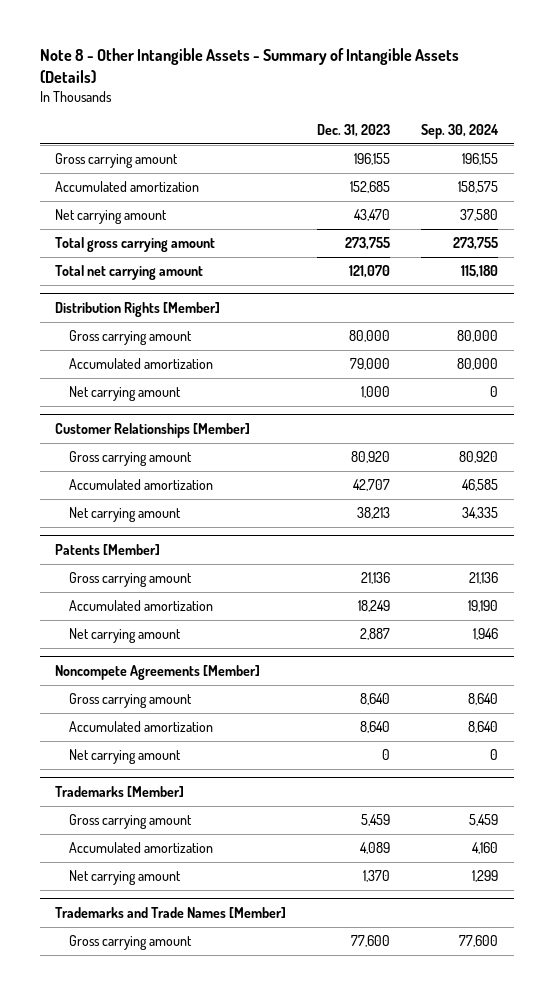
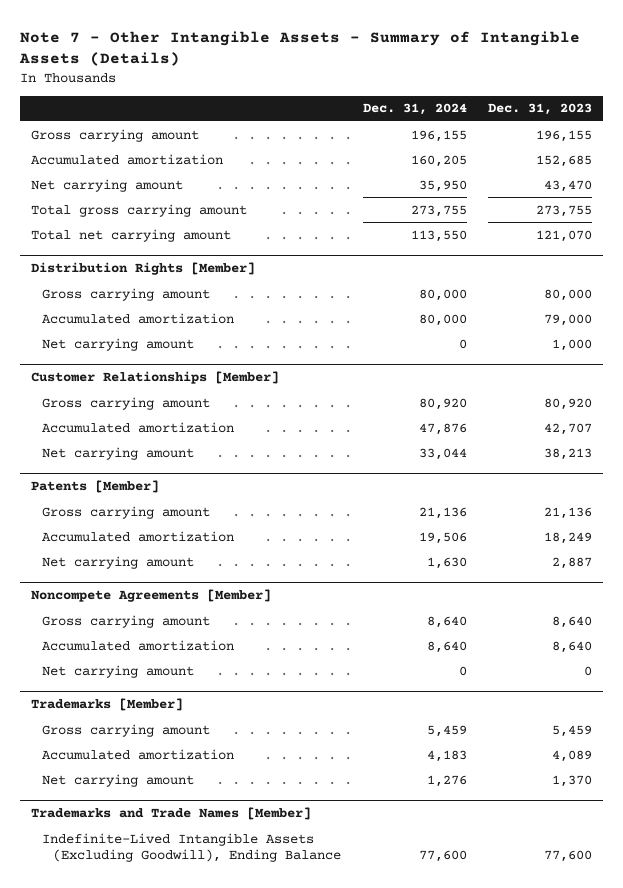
[39,48,459,83] Note 8 - Other Intangible Assets - Summary of Intangible Assets (Details) -> [19,30,581,67] Note 7 - Other Intangible Assets - Summary of Intangible Assets (Details)
[421,123,500,139] Sep. 30, 2024 -> none
none -> [362,103,467,116] Dec. 31, 2024
[68,935,192,951] Gross carrying amount -> [42,832,342,863] Indefinite-Lived Intangible Assets (Excluding Goodwill), Ending Balance

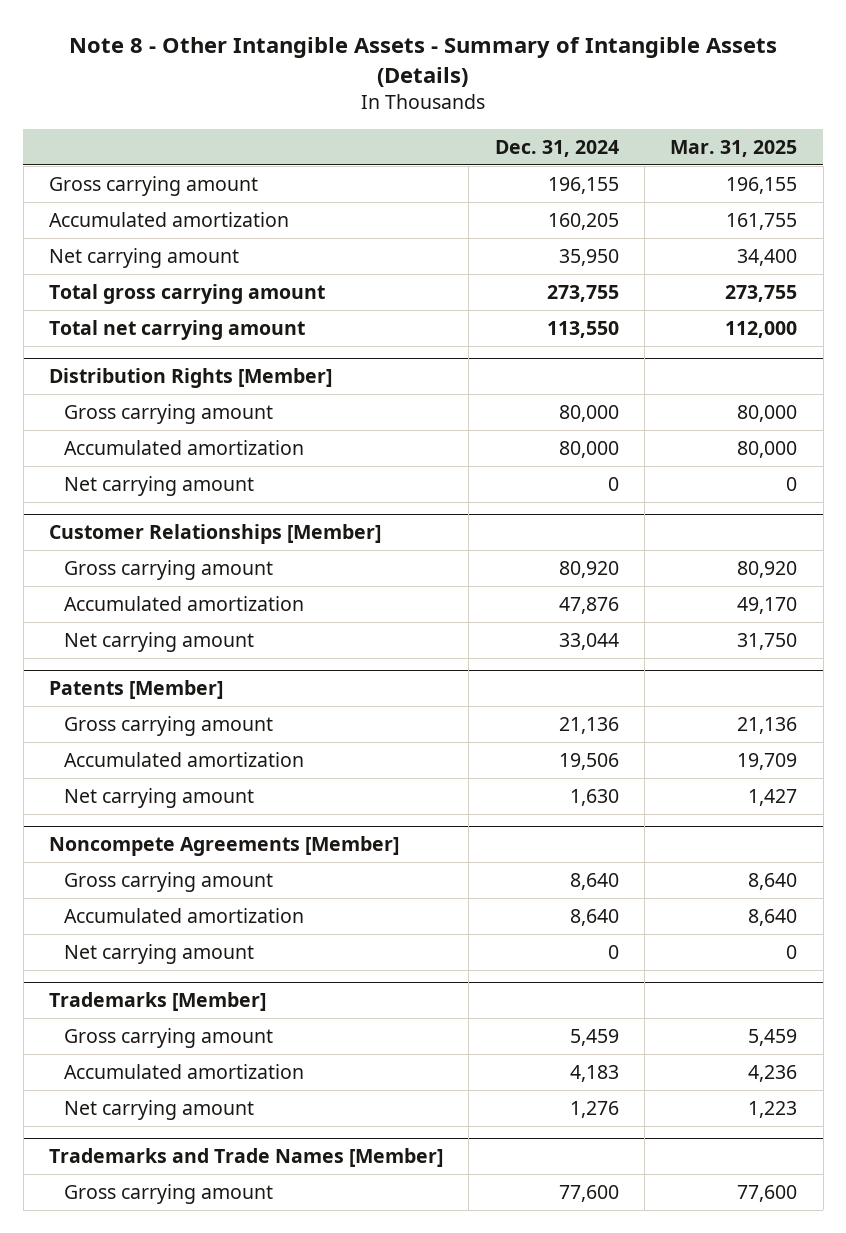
[19,30,581,67] Note 7 - Other Intangible Assets - Summary of Intangible Assets (Details) -> [69,37,778,88] Note 8 - Other Intangible Assets - Summary of Intangible Assets (Details)
[488,103,593,116] Dec. 31, 2023 -> none
none -> [670,139,798,157] Mar. 31, 2025
[42,832,342,863] Indefinite-Lived Intangible Assets (Excluding Goodwill), Ending Balance -> [64,1183,274,1204] Gross carrying amount

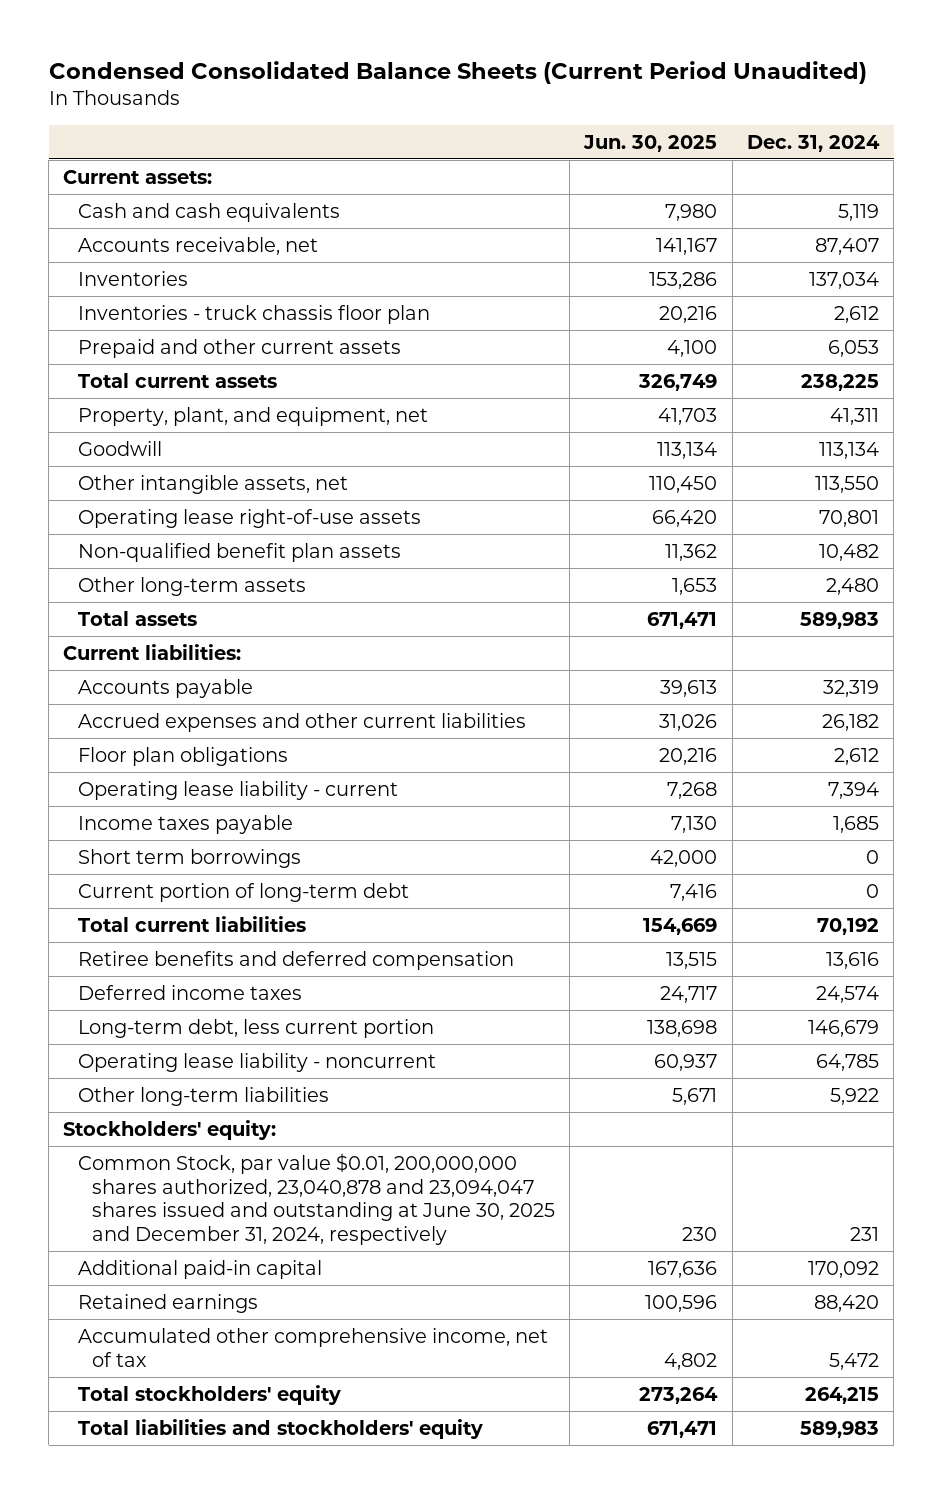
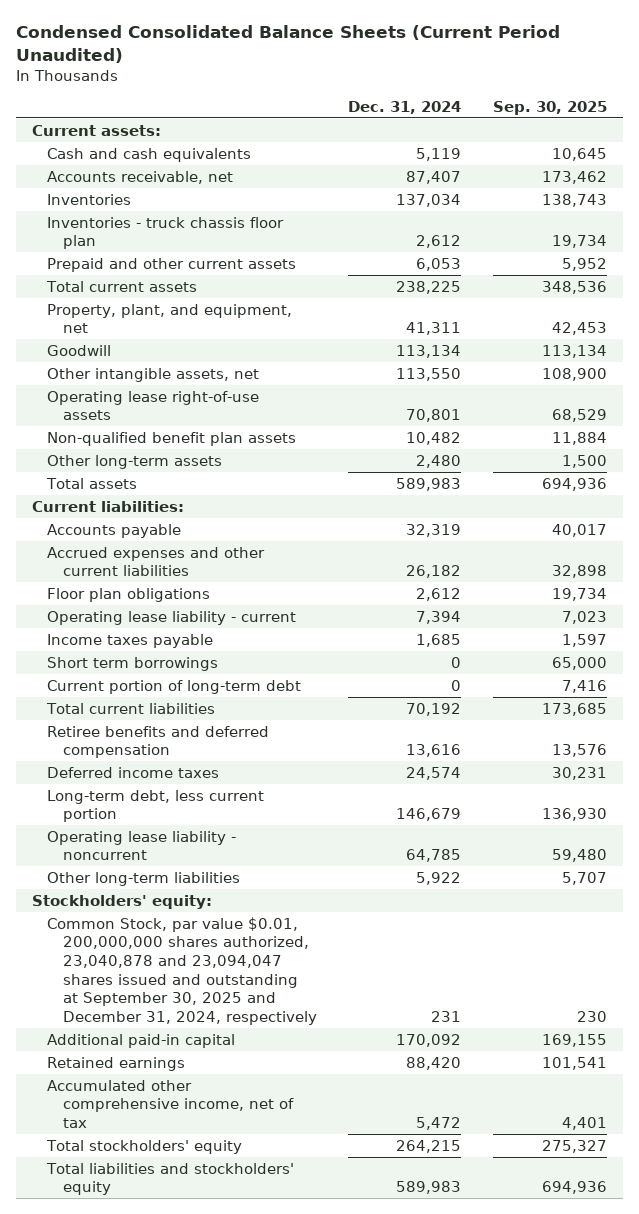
[583,134,718,152] Jun. 30, 2025 -> none
none -> [492,100,607,115] Sep. 30, 2025
[77,1152,555,1246] Common Stock, par value $0.01, 200,000,000 shares authorized, 23,040,878 and 23,094,047 shares issued and outstanding at June 30, 2025 and December 31, 2024, respectively -> [47,916,317,1025] Common Stock, par value $0.01, 200,000,000 shares authorized, 23,040,878 and 23,094,047 shares issued and outstanding at September 30, 2025 and December 31, 2024, respectively

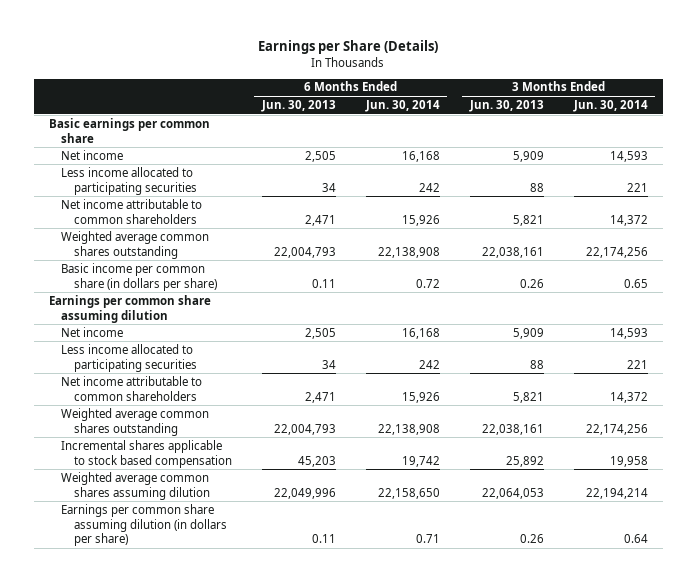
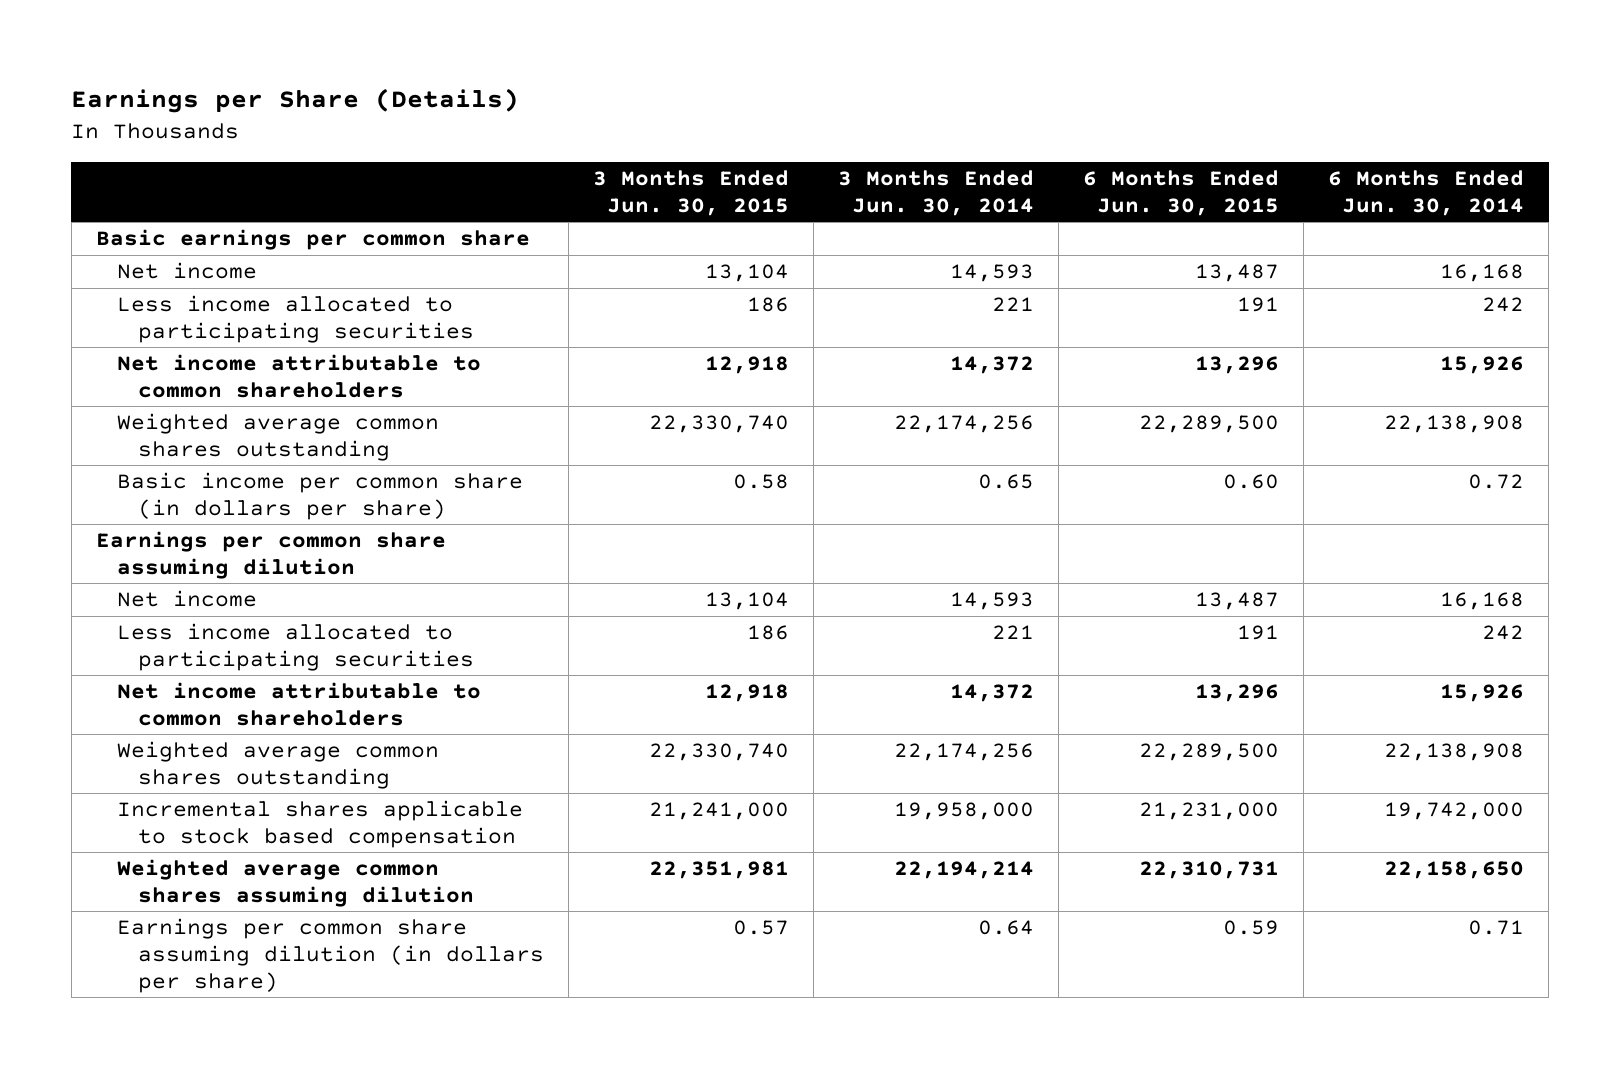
[260,99,336,112] Jun. 30, 2013 -> none
[468,99,544,112] Jun. 30, 2013 -> none
none -> [592,169,789,216] 3 Months Ended Jun. 30, 2015
none -> [1083,169,1280,216] 6 Months Ended Jun. 30, 2015
[401,455,440,467] 19,742 -> [1384,802,1525,821] 19,742,000
[609,455,648,467] 19,958 -> [894,802,1035,821] 19,958,000

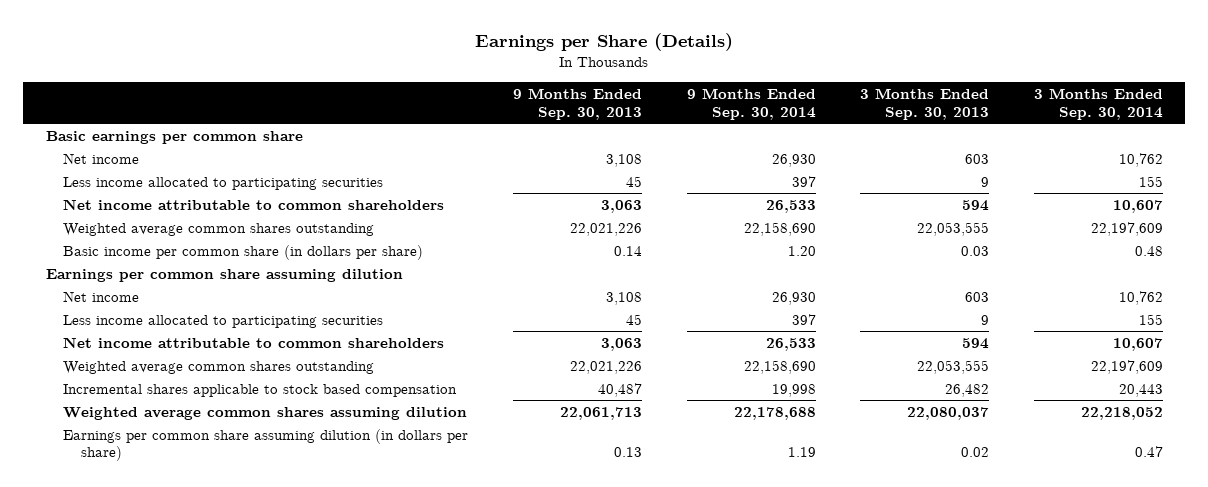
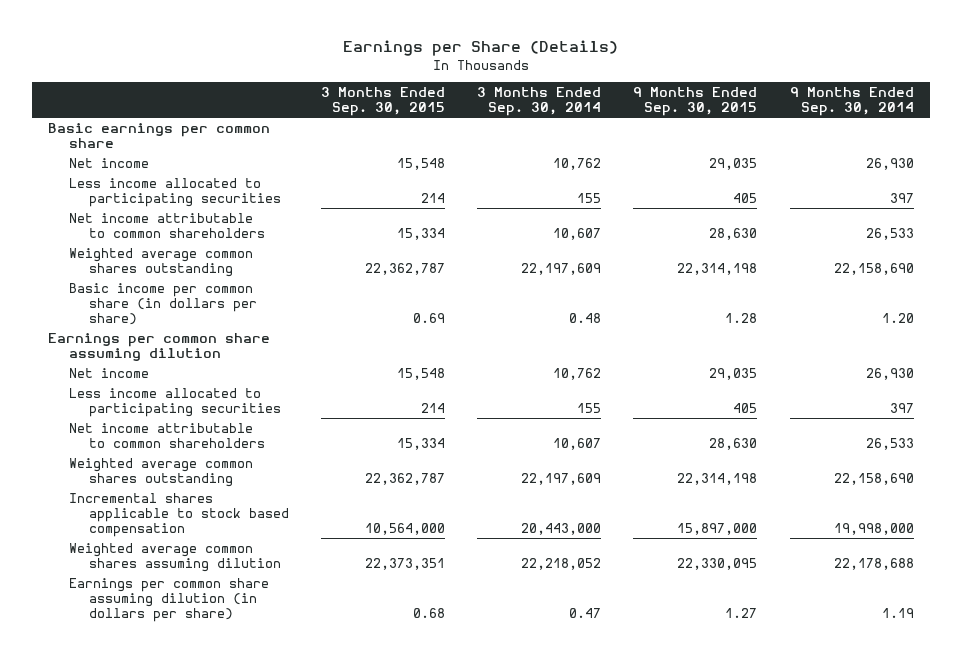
[513,88,643,120] 9 Months Ended Sep. 30, 2013 -> none
[860,88,990,120] 3 Months Ended Sep. 30, 2013 -> none
none -> [321,87,446,117] 3 Months Ended Sep. 30, 2015
none -> [633,87,758,117] 9 Months Ended Sep. 30, 2015
[771,383,816,397] 19,998 -> [833,522,914,535] 19,998,000
[1118,383,1163,397] 20,443 -> [521,522,602,535] 20,443,000

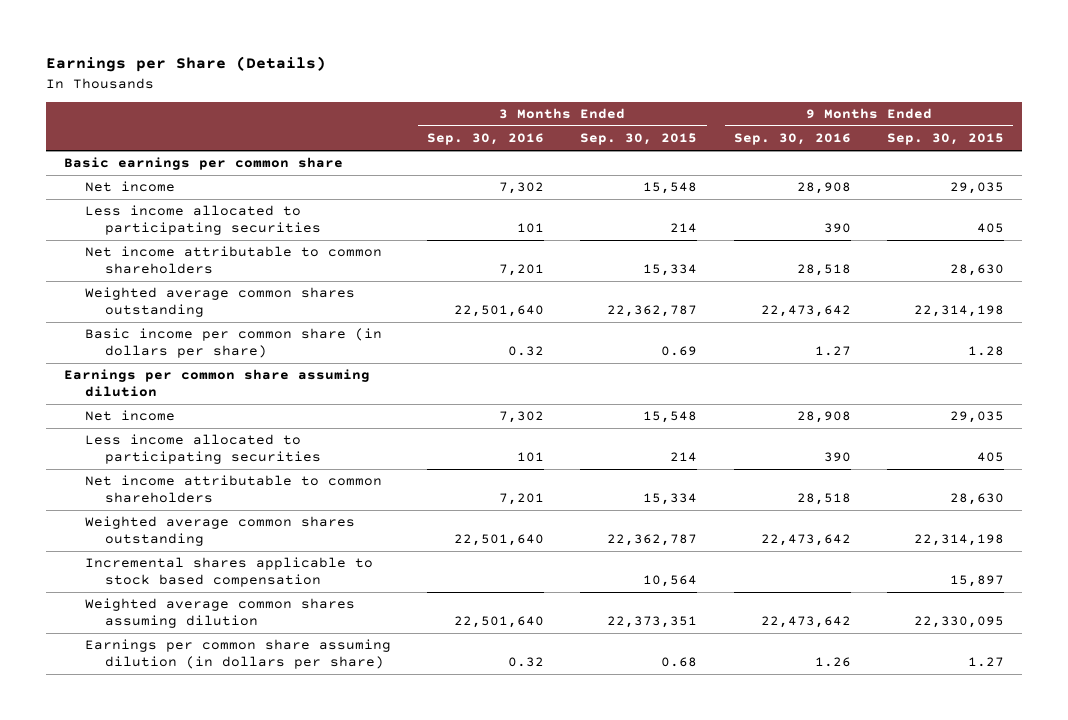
[477,87,602,117] 3 Months Ended Sep. 30, 2014 -> none
[789,87,914,117] 9 Months Ended Sep. 30, 2014 -> none
none -> [427,133,545,146] Sep. 30, 2016
none -> [733,133,851,146] Sep. 30, 2016
[365,522,446,535] 10,564,000 -> [643,575,698,588] 10,564
[677,522,758,535] 15,897,000 -> [950,575,1005,588] 15,897

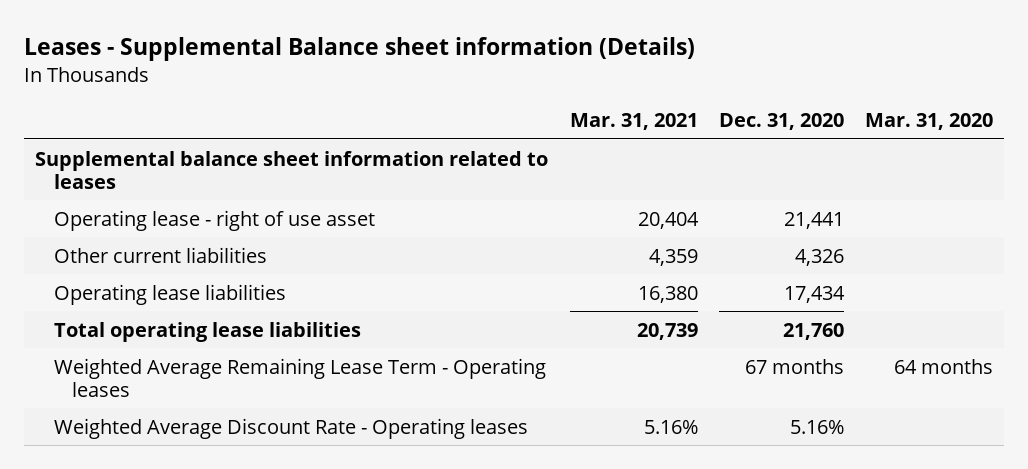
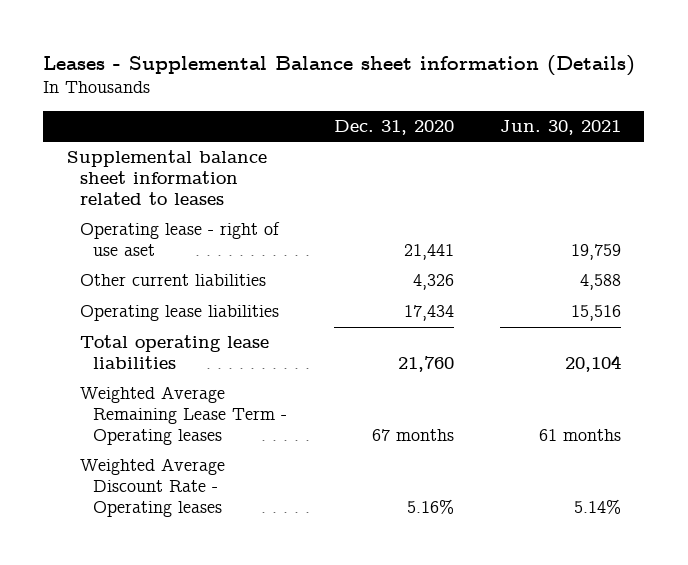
[569,113,698,131] Mar. 31, 2021 -> none
[865,113,994,131] Mar. 31, 2020 -> none
none -> [500,120,622,136] Jun. 30, 2021
[53,209,375,231] Operating lease - right of use asset -> [79,222,280,256] Operating lease - right of use aset

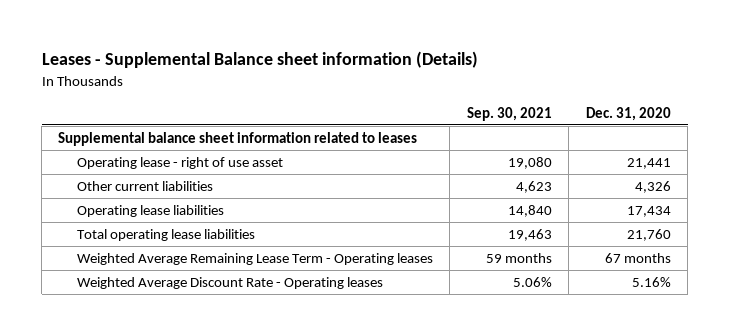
[500,120,622,136] Jun. 30, 2021 -> none
none -> [466,106,552,121] Sep. 30, 2021
[79,222,280,256] Operating lease - right of use aset -> [76,156,283,169] Operating lease - right of use asset

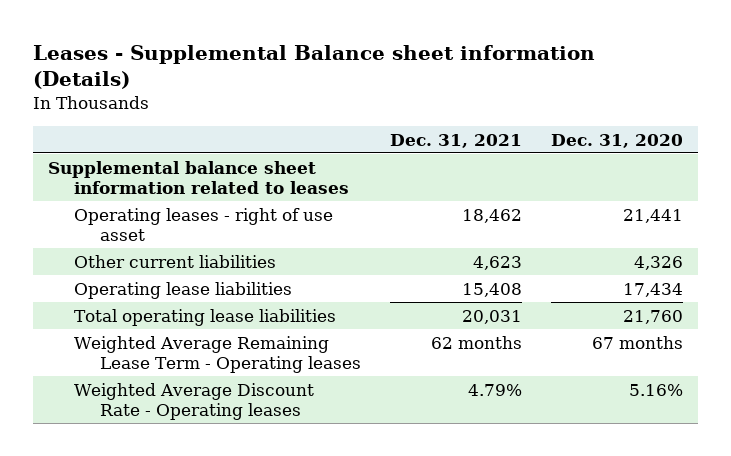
[466,106,552,121] Sep. 30, 2021 -> none
none -> [390,133,523,148] Dec. 31, 2021
[76,156,283,169] Operating lease - right of use asset -> [74,207,334,242] Operating leases - right of use asset

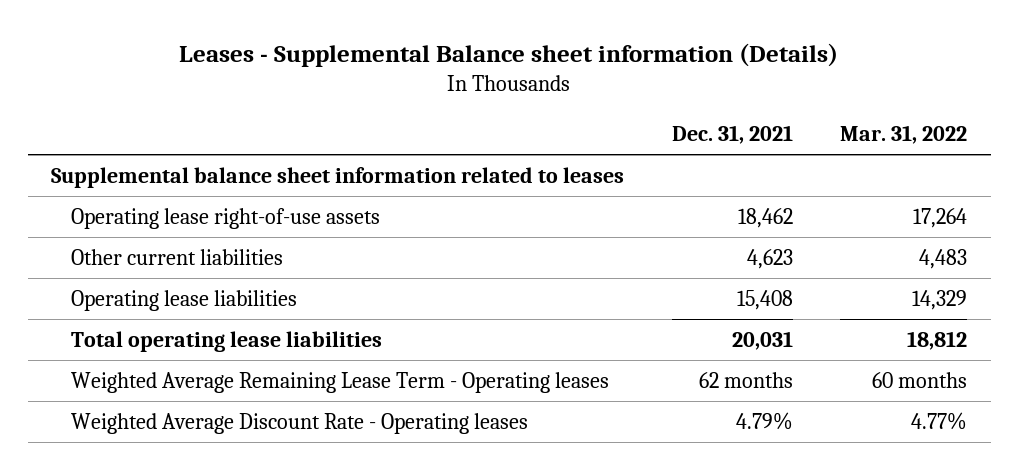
[551,133,684,148] Dec. 31, 2020 -> none
none -> [839,125,967,145] Mar. 31, 2022
[74,207,334,242] Operating leases - right of use asset -> [70,207,380,229] Operating lease right-of-use assets

